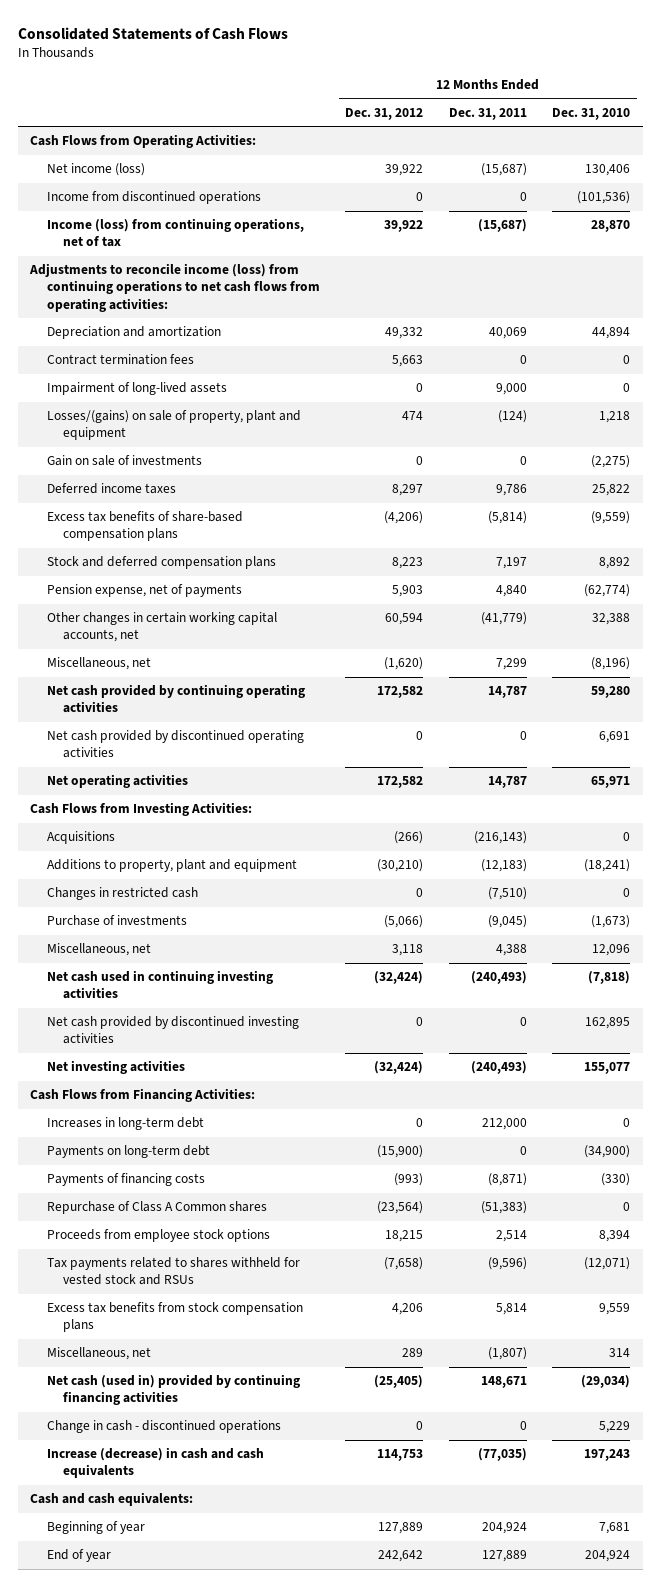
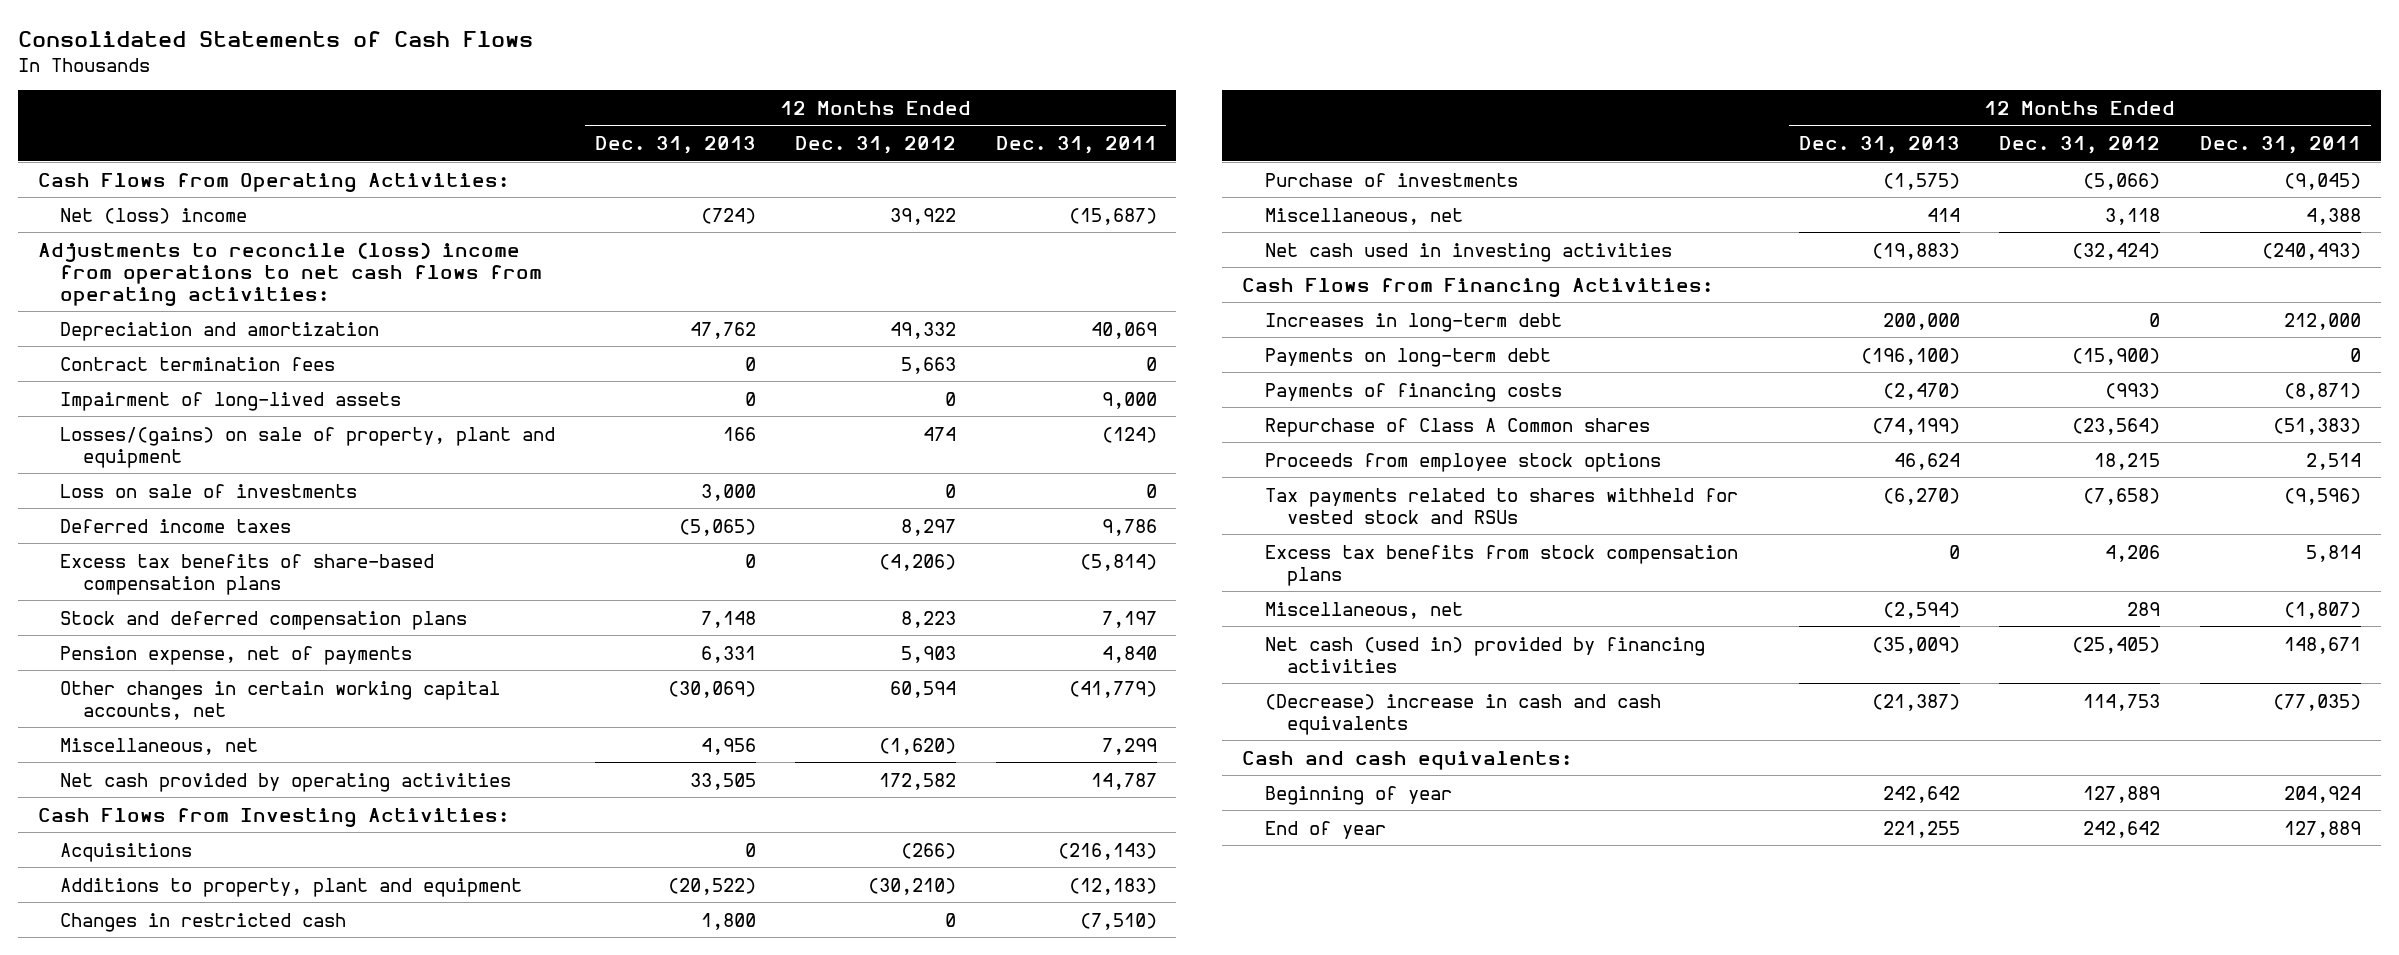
[552,107,631,120] Dec. 31, 2010 -> none
none -> [594,136,756,155] Dec. 31, 2013
[46,191,261,205] Income from discontinued operations -> none
[46,218,304,248] Income (loss) from continuing operations, net of tax -> none
[46,163,145,177] Net income (loss) -> [60,207,248,224] Net (loss) income
[29,263,320,312] Adjustments to reconcile income (loss) from continuing operations to net cash flows from operating activities: -> [37,241,543,306] Adjustments to reconcile (loss) income from operations to net cash flows from operating activities:
[46,455,202,467] Gain on sale of investments -> [60,483,358,498] Loss on sale of investments
[46,730,304,759] Net cash provided by discontinued operating activities -> none
[46,774,188,789] Net operating activities -> none
[46,684,305,714] Net cash provided by continuing operating activities -> [60,772,512,792] Net cash provided by operating activities
[46,1016,299,1045] Net cash provided by discontinued investing activities -> none
[46,1060,185,1075] Net investing activities -> none
[46,970,273,1000] Net cash used in continuing investing activities -> [1264,242,1672,262] Net cash used in investing activities
[46,1420,281,1434] Change in cash - discontinued operations -> none
[46,1374,300,1406] Net cash (used in) provided by continuing financing activities -> [1264,636,1705,673] Net cash (used in) provided by financing activities
[46,1447,264,1479] Increase (decrease) in cash and cash equivalents -> [1264,693,1661,735] (Decrease) increase in cash and cash equivalents

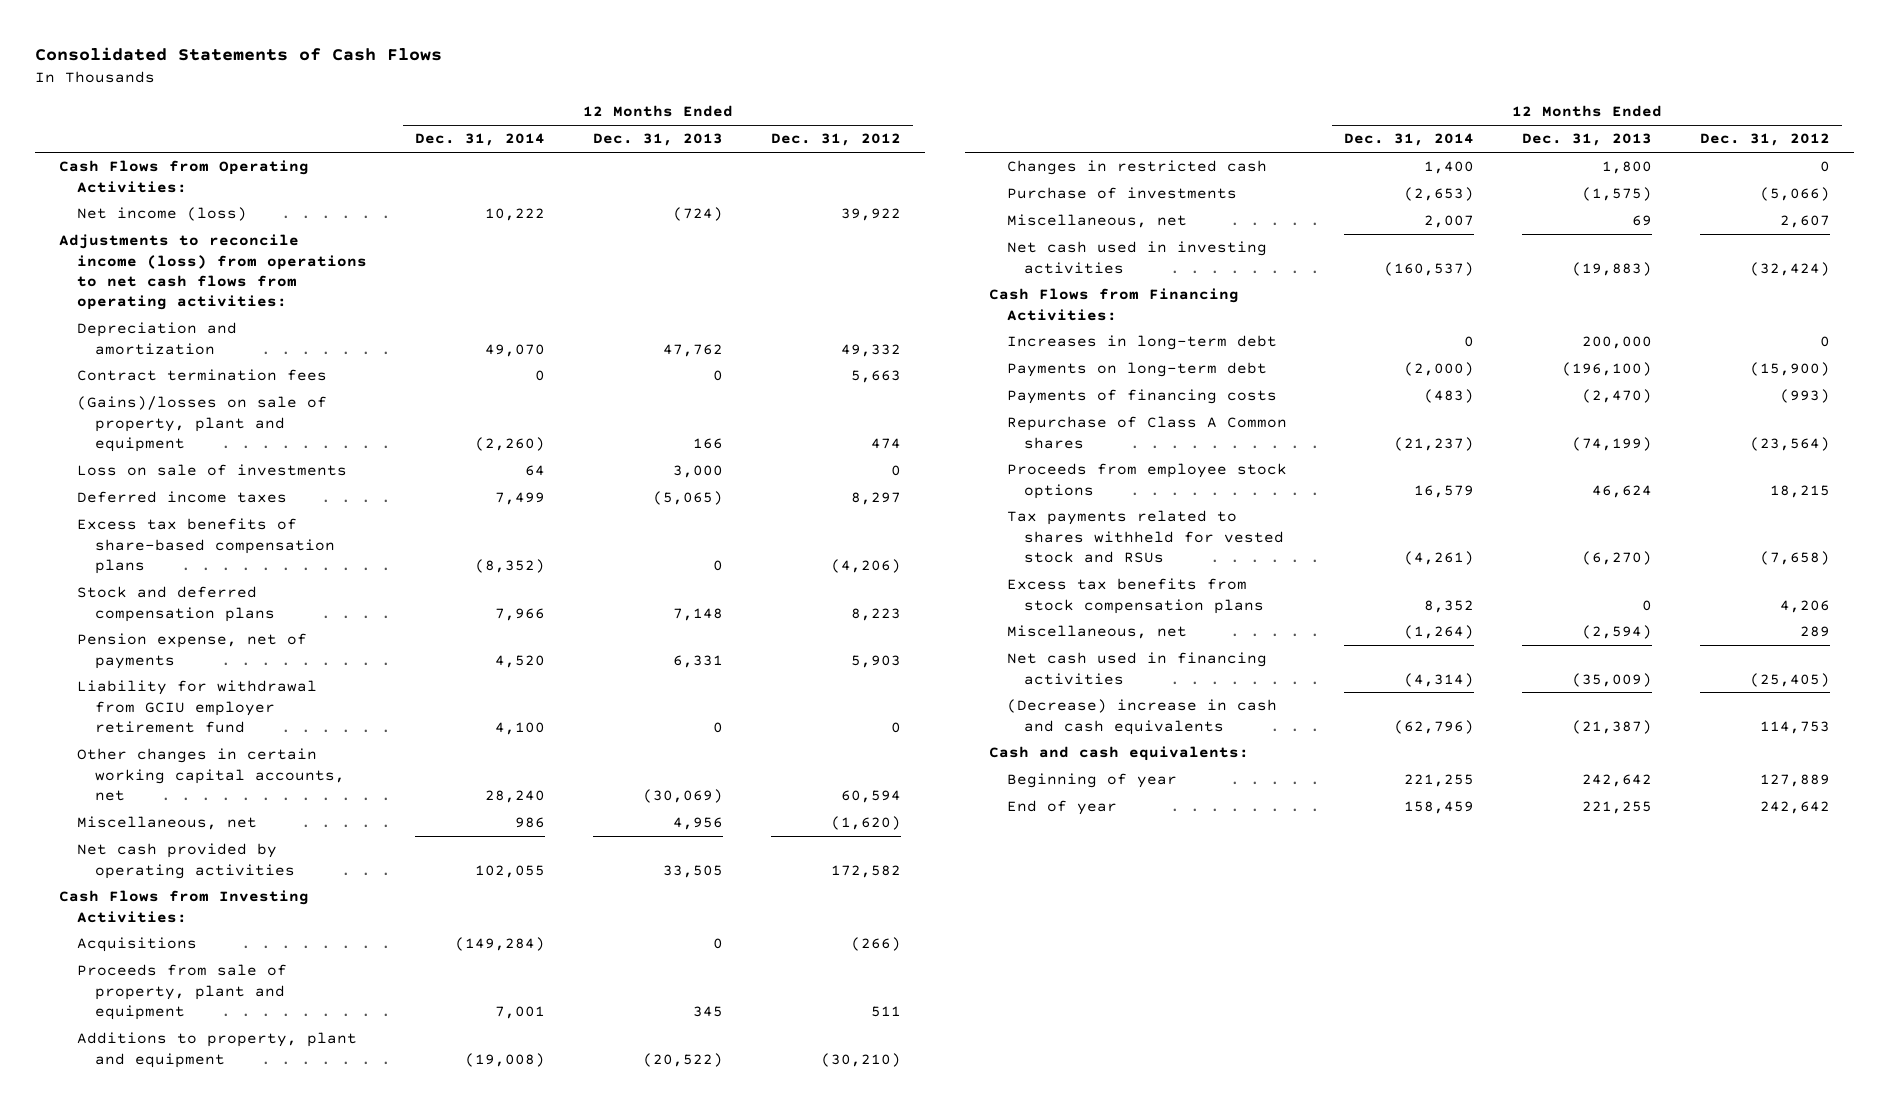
[995,136,1157,155] Dec. 31, 2011 -> none
none -> [414,133,545,147] Dec. 31, 2014
[60,207,248,224] Net (loss) income -> [76,207,247,222] Net income (loss)
[37,241,543,306] Adjustments to reconcile (loss) income from operations to net cash flows from operating activities: -> [59,234,367,310] Adjustments to reconcile income (loss) from operations to net cash flows from operating activities:
[60,391,402,411] Impairment of long-lived assets -> none
[60,426,556,468] Losses/(gains) on sale of property, plant and equipment -> [76,396,327,452] (Gains)/losses on sale of property, plant and equipment
none -> [76,680,317,733] Liability for withdrawal from GCIU employer retirement fund
none -> [76,964,287,1020] Proceeds from sale of property, plant and equipment
[1927,207,1961,222] 414 -> [1632,215,1653,227] 69
[2105,207,2161,225] 3,118 -> [1780,215,1831,229] 2,607
[1264,636,1705,673] Net cash (used in) provided by financing activities -> [1006,652,1267,685] Net cash used in financing activities

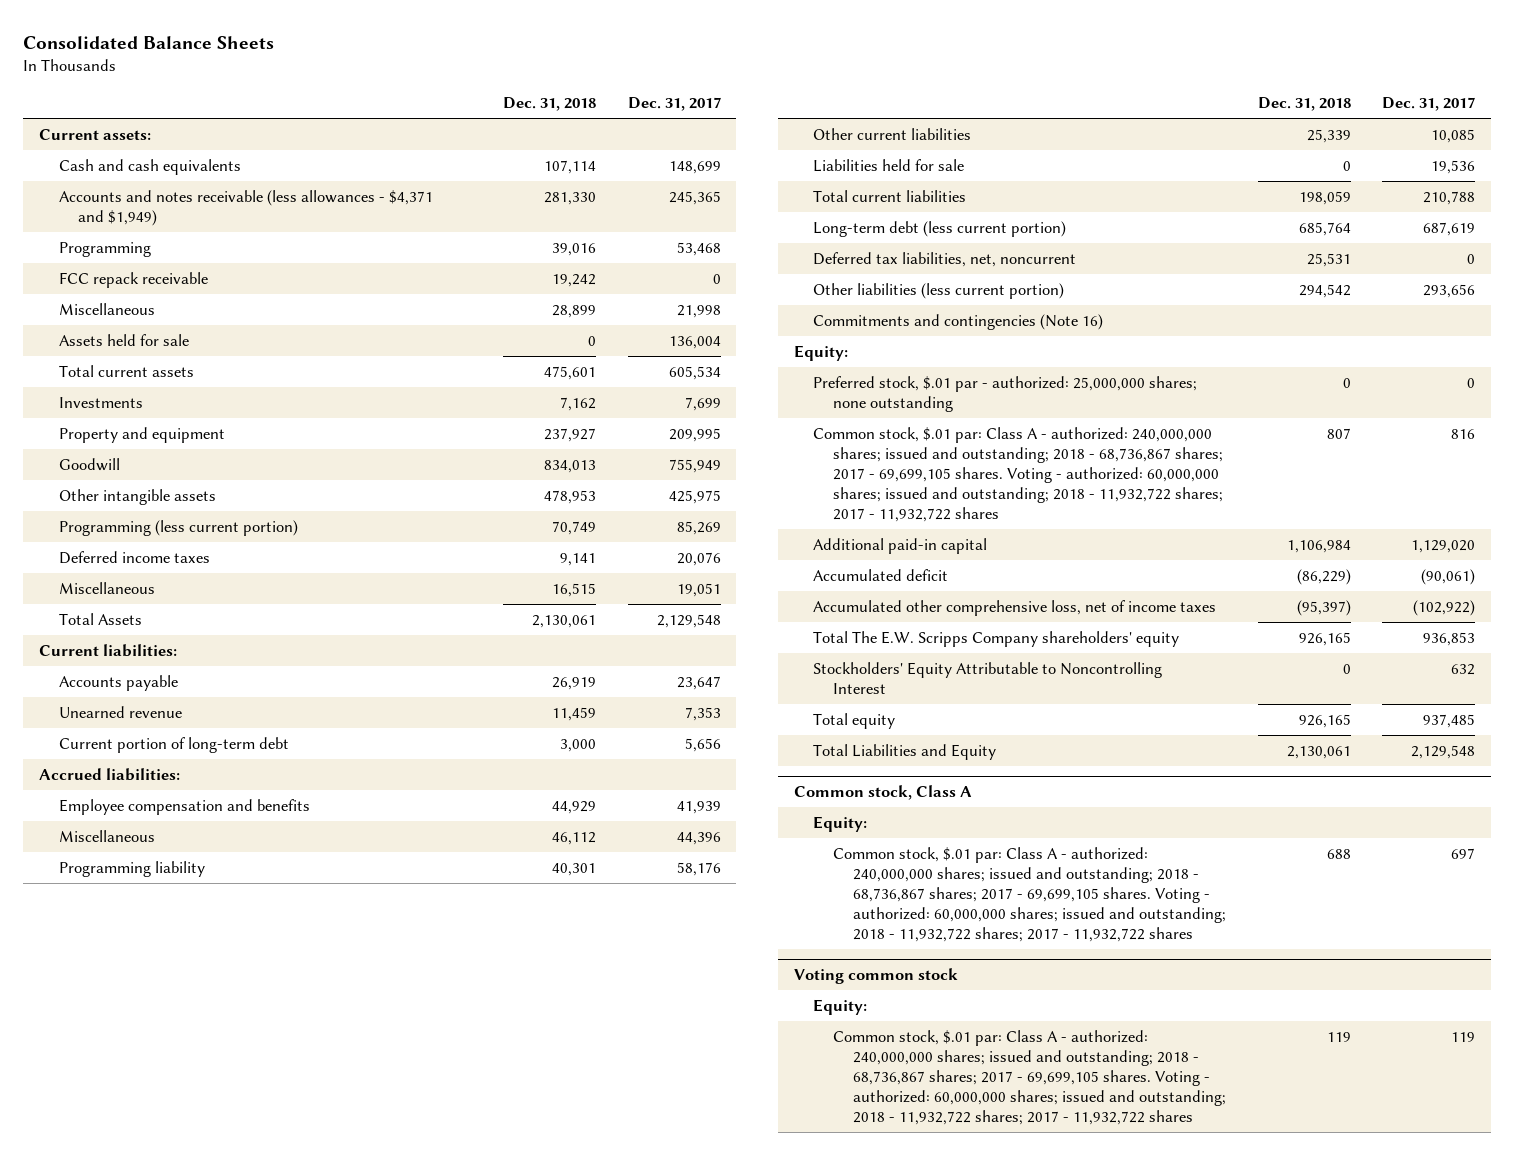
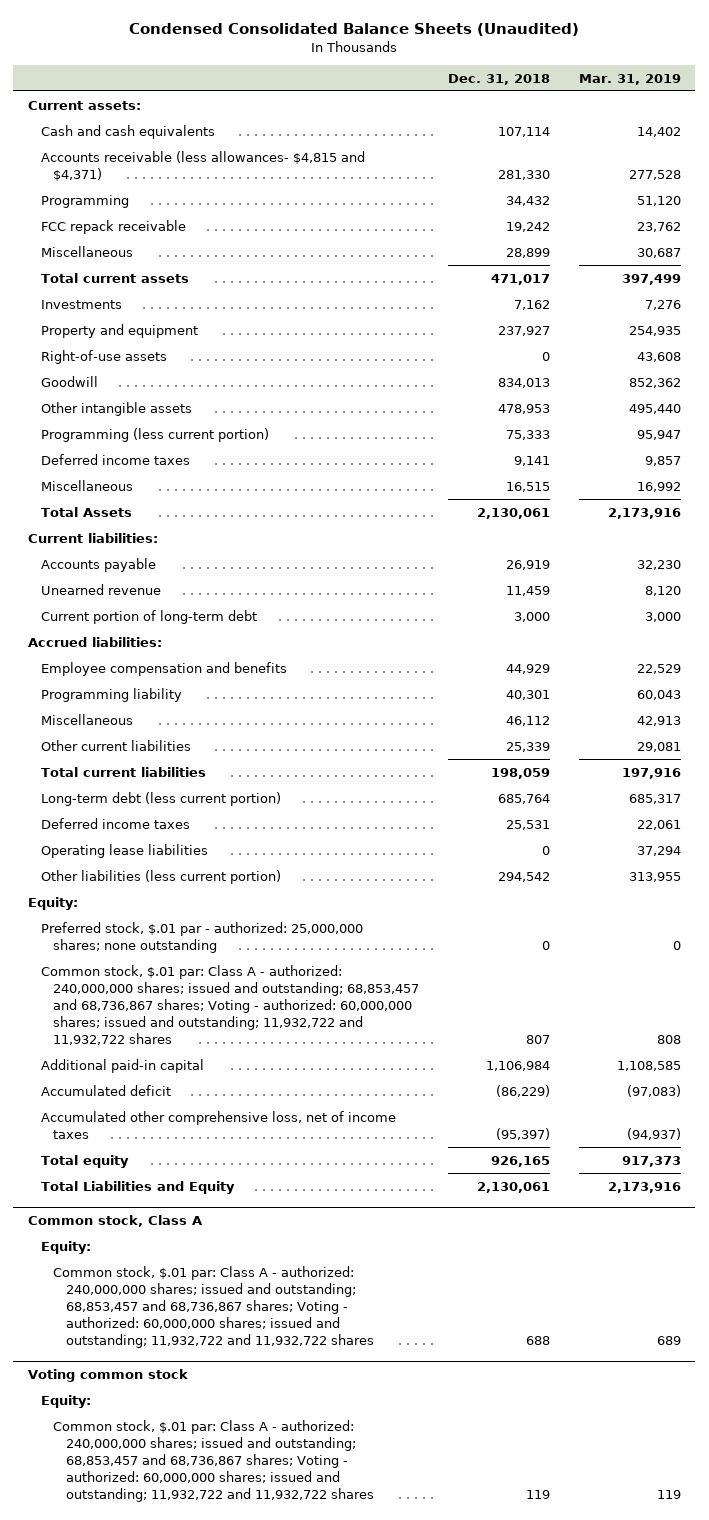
[23,35,275,49] Consolidated Balance Sheets -> [129,22,580,36] Condensed Consolidated Balance Sheets (Unaudited)
[627,97,721,112] Dec. 31, 2017 -> none
none -> [578,73,681,85] Mar. 31, 2019
[58,189,433,226] Accounts and notes receivable (less allowances - $4,371 and $1,949) -> [40,150,365,181] Accounts receivable (less allowances- $4,815 and $4,371)
[551,242,596,256] 39,016 -> [506,195,551,206] 34,432
[58,333,189,346] Assets held for sale -> none
[543,365,596,380] 475,601 -> [491,273,551,285] 471,017
none -> [40,349,167,364] Right-of-use assets
[551,520,596,535] 70,749 -> [506,429,551,440] 75,333
[58,829,155,842] Miscellaneous -> [40,713,133,725] Miscellaneous
[813,158,965,172] Liabilities held for sale -> none
[813,251,1077,267] Deferred tax liabilities, net, noncurrent -> [40,817,190,829] Deferred income taxes
none -> [40,843,208,858] Operating lease liabilities
[813,313,1104,330] Commitments and contingencies (Note 16) -> none
[813,426,1224,522] Common stock, $.01 par: Class A - authorized: 240,000,000 shares; issued and outstanding; 2018 - 68,736,867 shares; 2017 - 69,699,105 shares. Voting - authorized: 60,000,000 shares; issued and outstanding; 2018 - 11,932,722 shares; 2017 - 11,932,722 shares -> [40,964,420,1046] Common stock, $.01 par: Class A - authorized: 240,000,000 shares; issued and outstanding; 68,853,457 and 68,736,867 shares; Voting - authorized: 60,000,000 shares; issued and outstanding; 11,932,722 and 11,932,722 shares
[813,630,1180,647] Total The E.W. Scripps Company shareholders' equity -> none
[813,661,1163,694] Stockholders' Equity Attributable to Noncontrolling Interest -> none
[833,846,1226,942] Common stock, $.01 par: Class A - authorized: 240,000,000 shares; issued and outstanding; 2018 - 68,736,867 shares; 2017 - 69,699,105 shares. Voting - authorized: 60,000,000 shares; issued and outstanding; 2018 - 11,932,722 shares; 2017 - 11,932,722 shares -> [53,1265,375,1349] Common stock, $.01 par: Class A - authorized: 240,000,000 shares; issued and outstanding; 68,853,457 and 68,736,867 shares; Voting - authorized: 60,000,000 shares; issued and outstanding; 11,932,722 and 11,932,722 shares
[833,1029,1226,1125] Common stock, $.01 par: Class A - authorized: 240,000,000 shares; issued and outstanding; 2018 - 68,736,867 shares; 2017 - 69,699,105 shares. Voting - authorized: 60,000,000 shares; issued and outstanding; 2018 - 11,932,722 shares; 2017 - 11,932,722 shares -> [53,1419,375,1503] Common stock, $.01 par: Class A - authorized: 240,000,000 shares; issued and outstanding; 68,853,457 and 68,736,867 shares; Voting - authorized: 60,000,000 shares; issued and outstanding; 11,932,722 and 11,932,722 shares

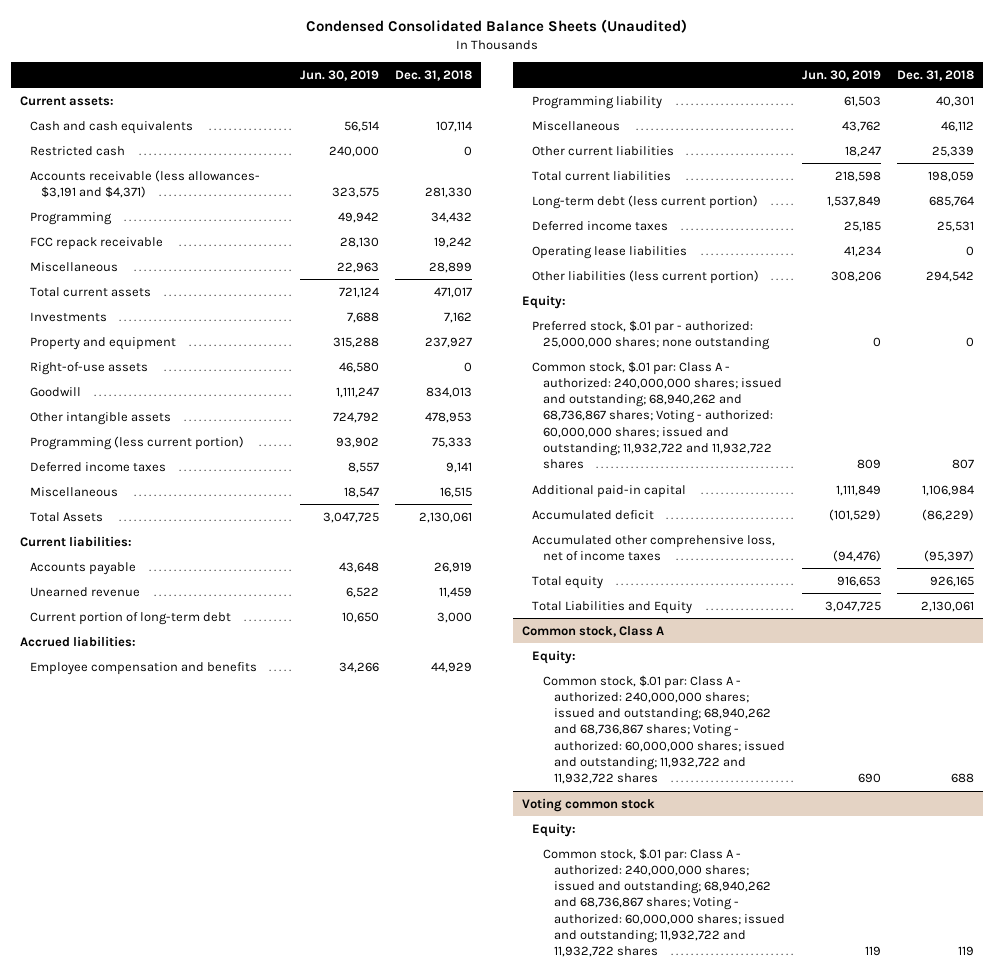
[578,73,681,85] Mar. 31, 2019 -> none
none -> [299,69,379,81] Jun. 30, 2019
none -> [30,145,126,156] Restricted cash
[40,150,365,181] Accounts receivable (less allowances- $4,815 and $4,371) -> [30,169,261,198] Accounts receivable (less allowances- $3,191 and $4,371)
[40,964,420,1046] Common stock, $.01 par: Class A - authorized: 240,000,000 shares; issued and outstanding; 68,853,457 and 68,736,867 shares; Voting - authorized: 60,000,000 shares; issued and outstanding; 11,932,722 and 11,932,722 shares -> [532,360,783,470] Common stock, $.01 par: Class A - authorized: 240,000,000 shares; issued and outstanding; 68,940,262 and 68,736,867 shares; Voting - authorized: 60,000,000 shares; issued and outstanding; 11,932,722 and 11,932,722 shares
[53,1265,375,1349] Common stock, $.01 par: Class A - authorized: 240,000,000 shares; issued and outstanding; 68,853,457 and 68,736,867 shares; Voting - authorized: 60,000,000 shares; issued and outstanding; 11,932,722 and 11,932,722 shares -> [543,674,785,785] Common stock, $.01 par: Class A - authorized: 240,000,000 shares; issued and outstanding; 68,940,262 and 68,736,867 shares; Voting - authorized: 60,000,000 shares; issued and outstanding; 11,932,722 and 11,932,722 shares
[53,1419,375,1503] Common stock, $.01 par: Class A - authorized: 240,000,000 shares; issued and outstanding; 68,853,457 and 68,736,867 shares; Voting - authorized: 60,000,000 shares; issued and outstanding; 11,932,722 and 11,932,722 shares -> [543,847,785,958] Common stock, $.01 par: Class A - authorized: 240,000,000 shares; issued and outstanding; 68,940,262 and 68,736,867 shares; Voting - authorized: 60,000,000 shares; issued and outstanding; 11,932,722 and 11,932,722 shares

